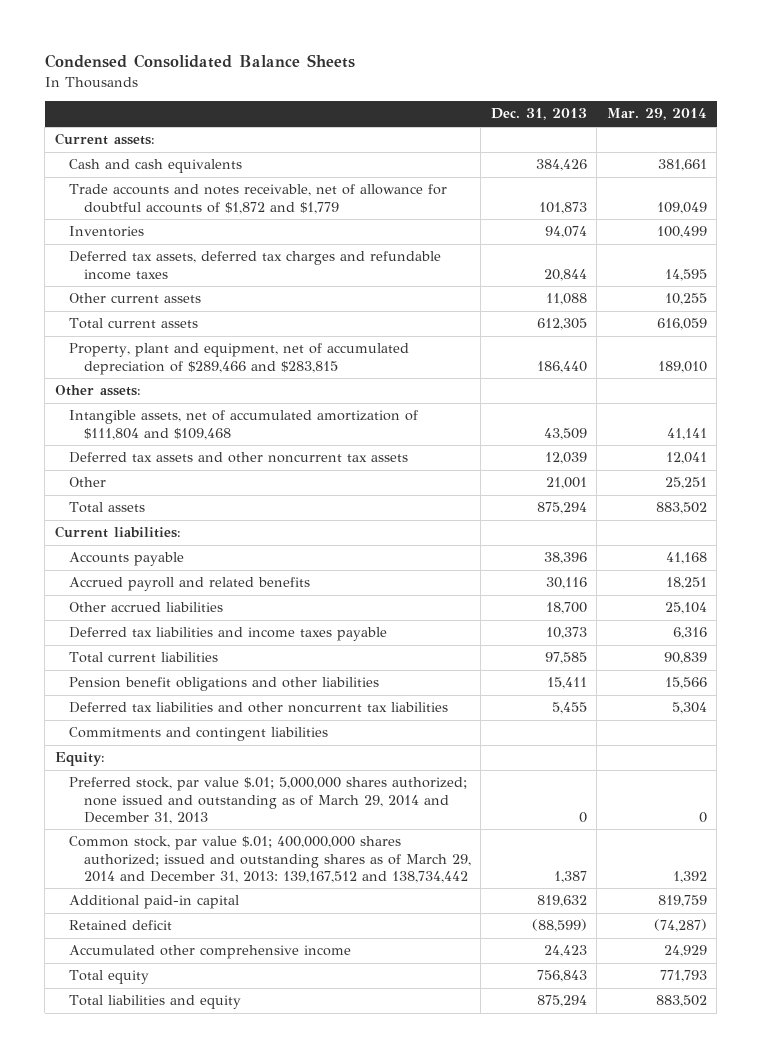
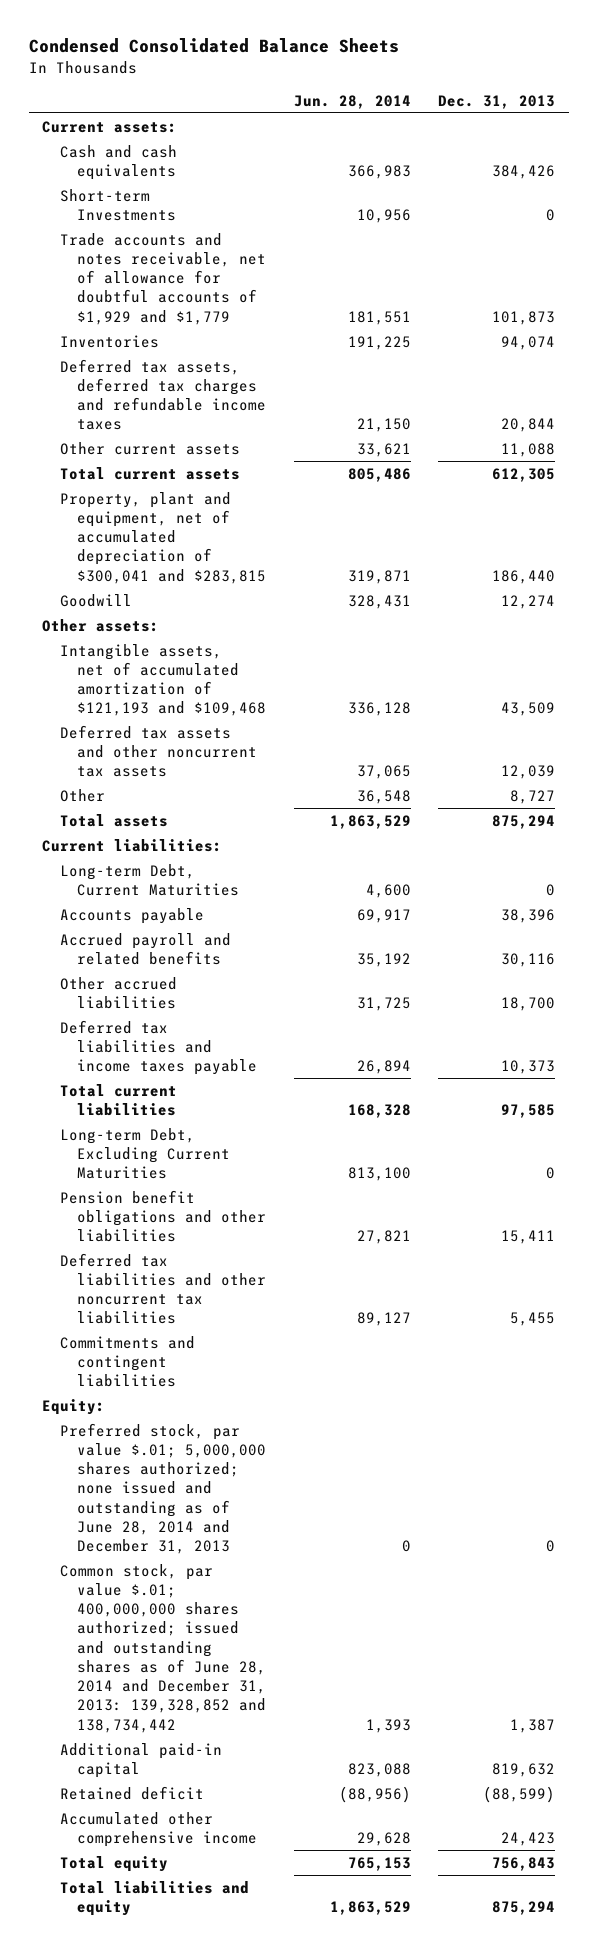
[606,108,707,121] Mar. 29, 2014 -> none
none -> [293,94,411,109] Jun. 28, 2014
none -> [59,188,177,221] Short-term Investments
[69,184,448,214] Trade accounts and notes receivable, net of allowance for doubtful accounts of $1,872 and $1,779 -> [59,232,267,325] Trade accounts and notes receivable, net of allowance for doubtful accounts of $1,929 and $1,779
[69,343,410,375] Property, plant and equipment, net of accumulated depreciation of $289,466 and $283,815 -> [59,491,267,584] Property, plant and equipment, net of accumulated depreciation of $300,041 and $283,815
none -> [59,593,132,607] Goodwill
[69,410,419,440] Intangible assets, net of accumulated amortization of $111,804 and $109,468 -> [59,643,267,717] Intangible assets, net of accumulated amortization of $121,193 and $109,468
[545,477,587,490] 21,001 -> [510,789,556,804] 8,727
none -> [59,863,240,896] Long-term Debt, Current Maturities
none -> [59,1127,231,1180] Long-term Debt, Excluding Current Maturities
[69,777,468,824] Preferred stock, par value $.01; 5,000,000 shares authorized; none issued and outstanding as of March 29, 2014 and December 31, 2013 -> [59,1422,267,1555] Preferred stock, par value $.01; 5,000,000 shares authorized; none issued and outstanding as of June 28, 2014 and December 31, 2013
[69,836,471,883] Common stock, par value $.01; 400,000,000 shares authorized; issued and outstanding shares as of March 29, 2014 and December 31, 2013: 139,167,512 and 138,734,442 -> [59,1563,267,1733] Common stock, par value $.01; 400,000,000 shares authorized; issued and outstanding shares as of June 28, 2014 and December 31, 2013: 139,328,852 and 138,734,442

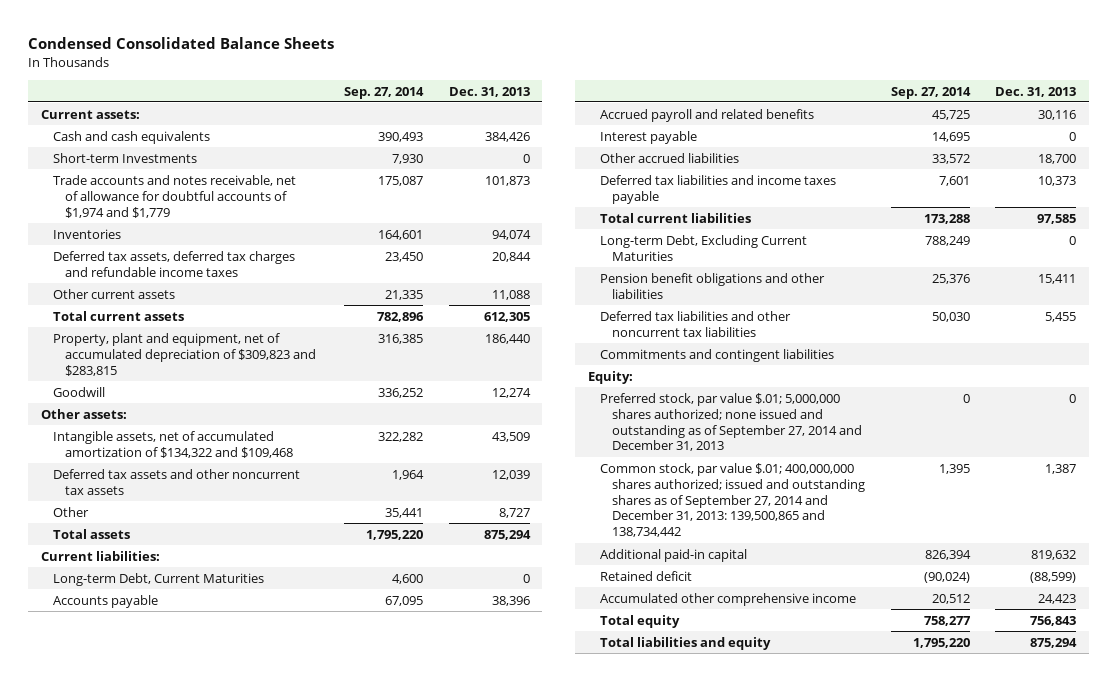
[293,94,411,109] Jun. 28, 2014 -> none
none -> [343,86,424,99] Sep. 27, 2014
[59,232,267,325] Trade accounts and notes receivable, net of allowance for doubtful accounts of $1,929 and $1,779 -> [53,174,297,218] Trade accounts and notes receivable, net of allowance for doubtful accounts of $1,974 and $1,779
[59,491,267,584] Property, plant and equipment, net of accumulated depreciation of $300,041 and $283,815 -> [53,332,317,376] Property, plant and equipment, net of accumulated depreciation of $309,823 and $283,815
[59,643,267,717] Intangible assets, net of accumulated amortization of $121,193 and $109,468 -> [53,430,294,458] Intangible assets, net of accumulated amortization of $134,322 and $109,468
none -> [600,130,698,144] Interest payable
[59,1422,267,1555] Preferred stock, par value $.01; 5,000,000 shares authorized; none issued and outstanding as of June 28, 2014 and December 31, 2013 -> [600,392,863,452] Preferred stock, par value $.01; 5,000,000 shares authorized; none issued and outstanding as of September 27, 2014 and December 31, 2013
[59,1563,267,1733] Common stock, par value $.01; 400,000,000 shares authorized; issued and outstanding shares as of June 28, 2014 and December 31, 2013: 139,328,852 and 138,734,442 -> [600,462,866,538] Common stock, par value $.01; 400,000,000 shares authorized; issued and outstanding shares as of September 27, 2014 and December 31, 2013: 139,500,865 and 138,734,442

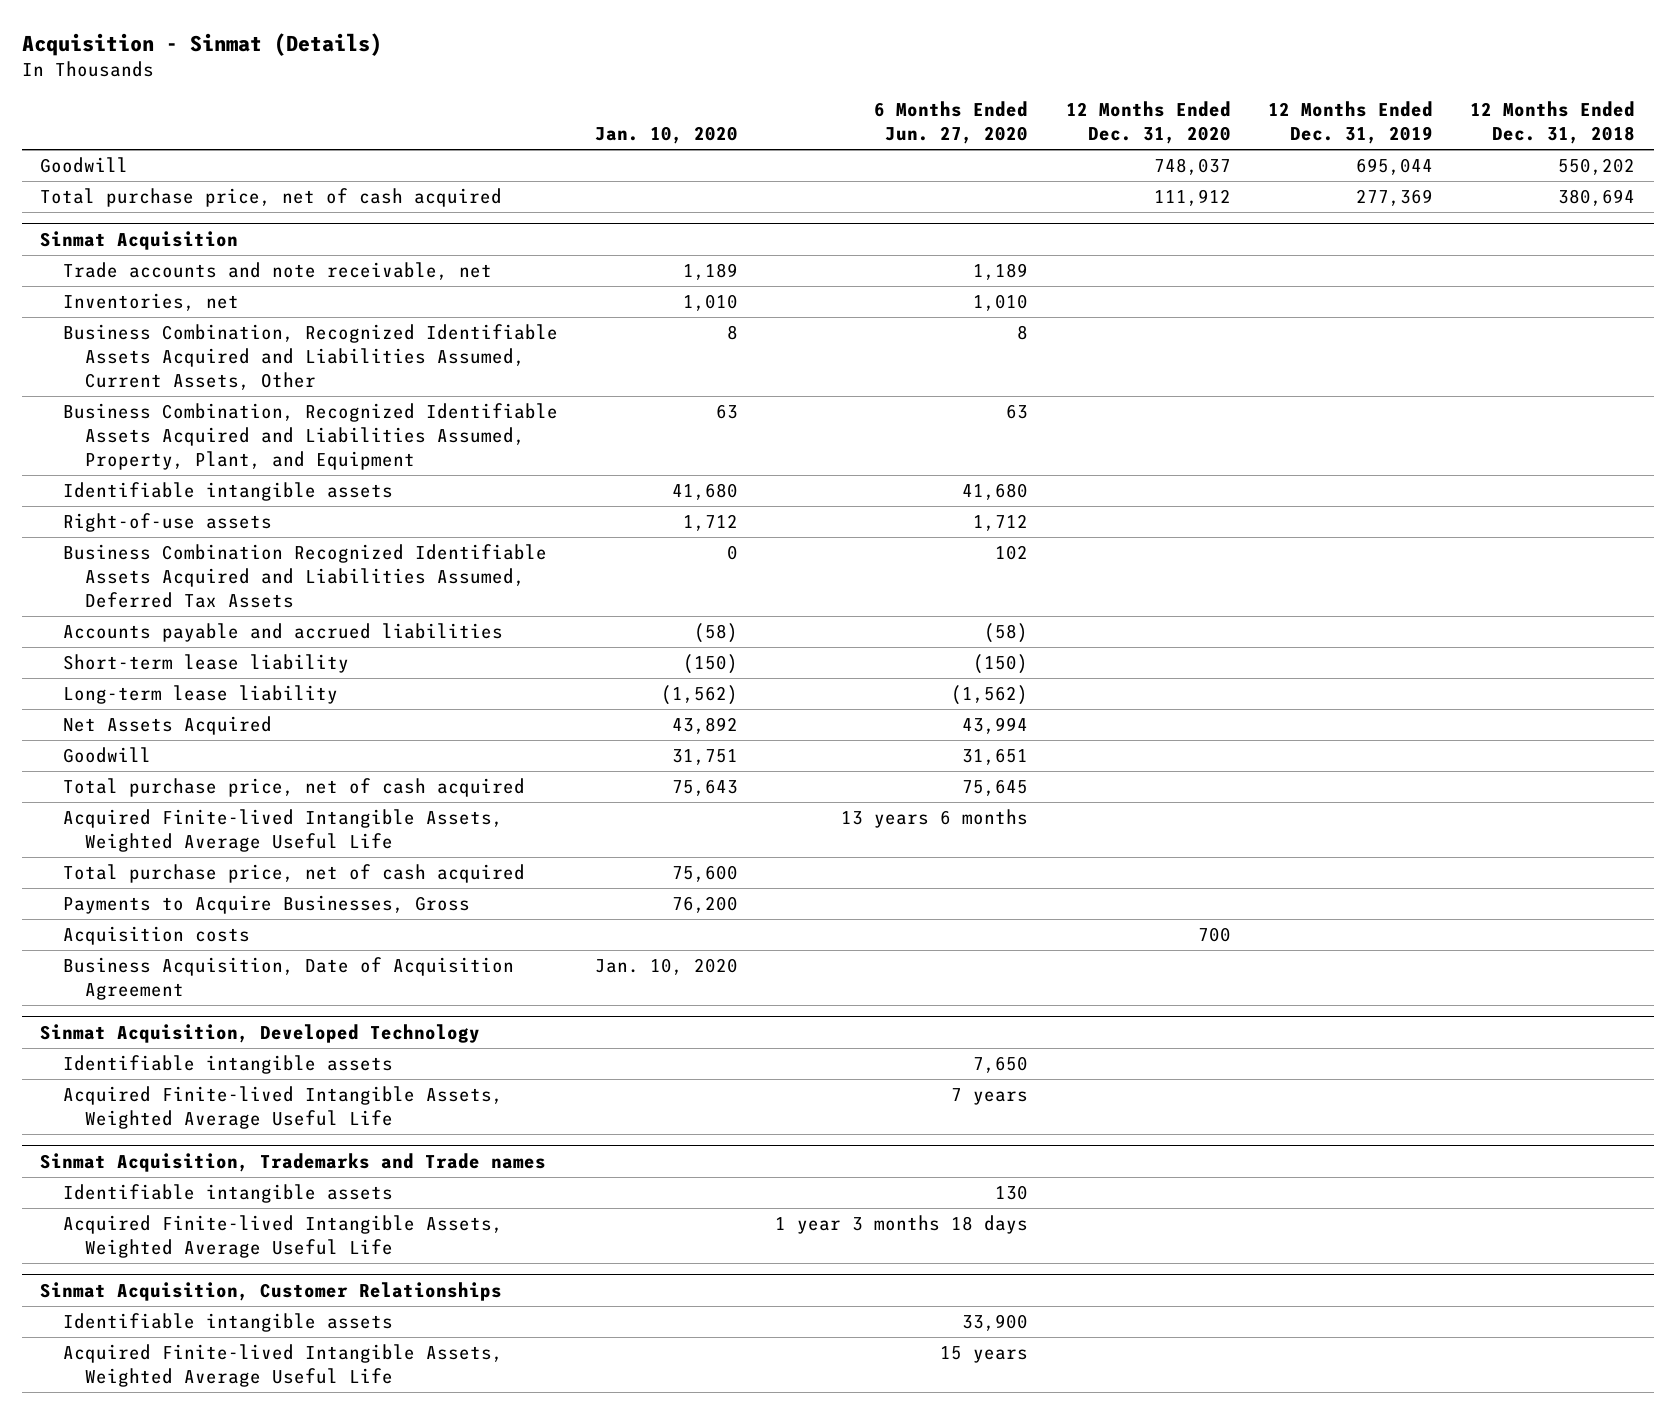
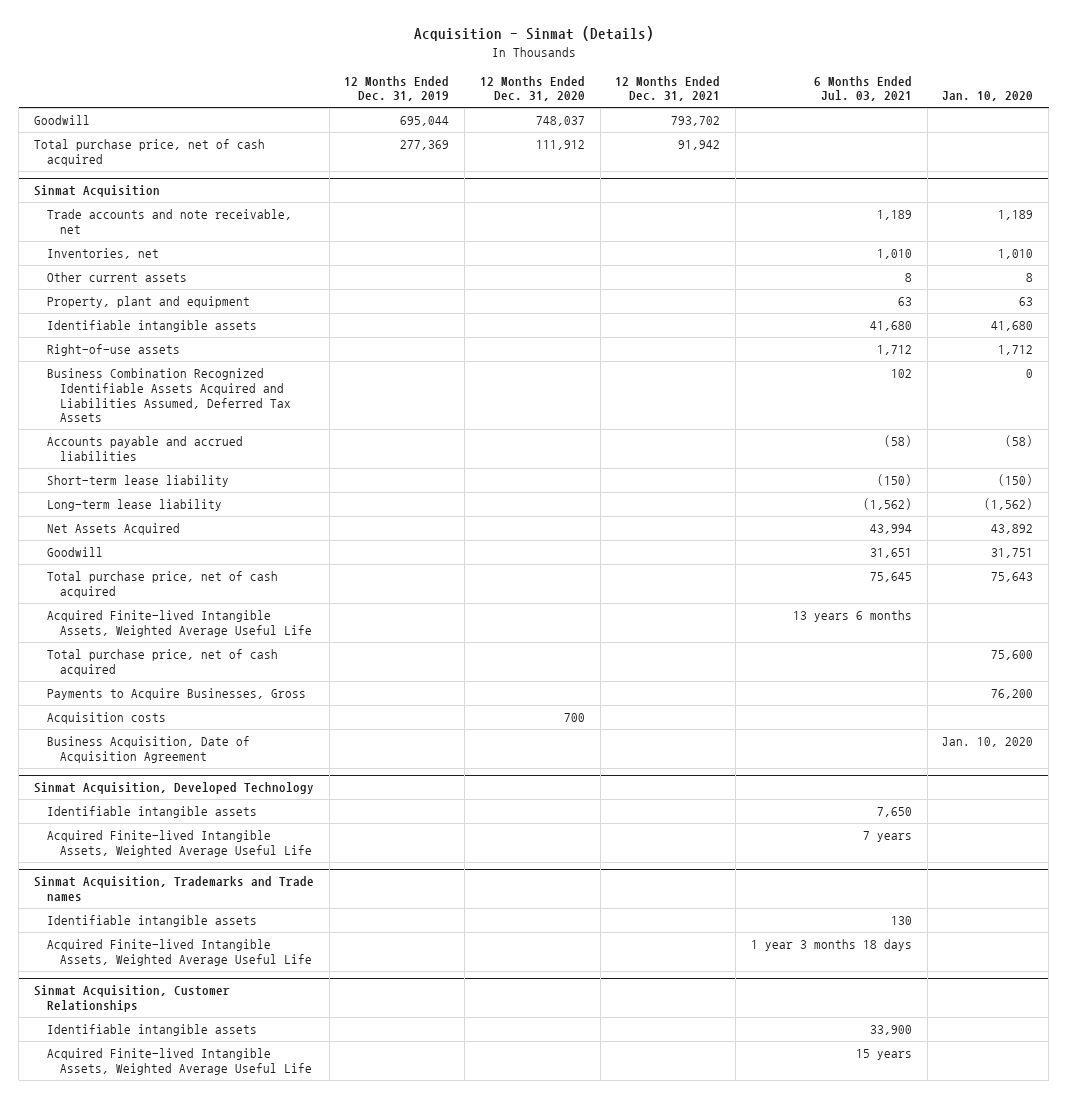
[874,101,1029,145] 6 Months Ended Jun. 27, 2020 -> none
[1470,101,1636,145] 12 Months Ended Dec. 31, 2018 -> none
none -> [615,75,721,102] 12 Months Ended Dec. 31, 2021
none -> [813,75,912,102] 6 Months Ended Jul. 03, 2021
[62,324,558,390] Business Combination, Recognized Identifiable Assets Acquired and Liabilities Assumed, Current Assets, Other -> [46,271,187,282] Other current assets
[62,403,558,470] Business Combination, Recognized Identifiable Assets Acquired and Liabilities Assumed, Property, Plant, and Equipment -> [46,295,250,308] Property, plant and equipment

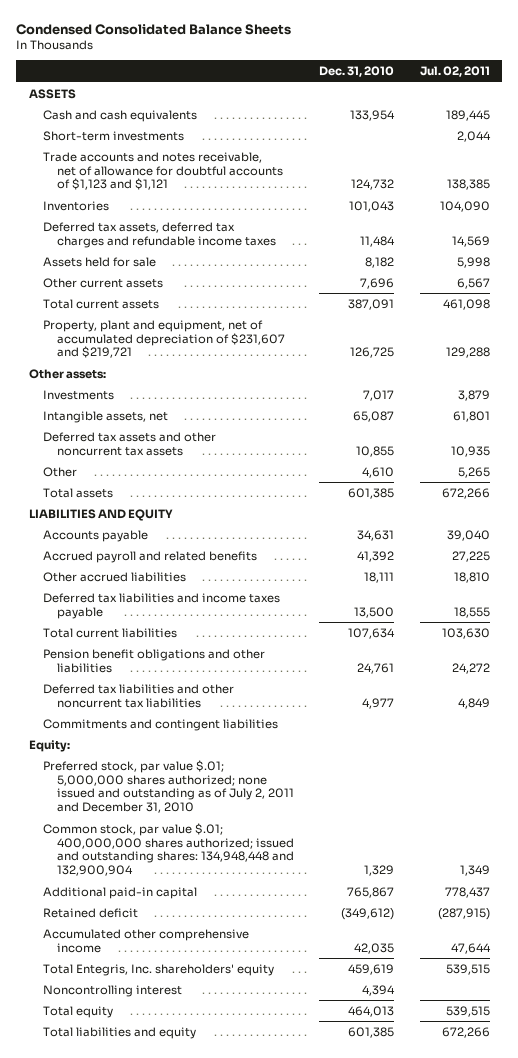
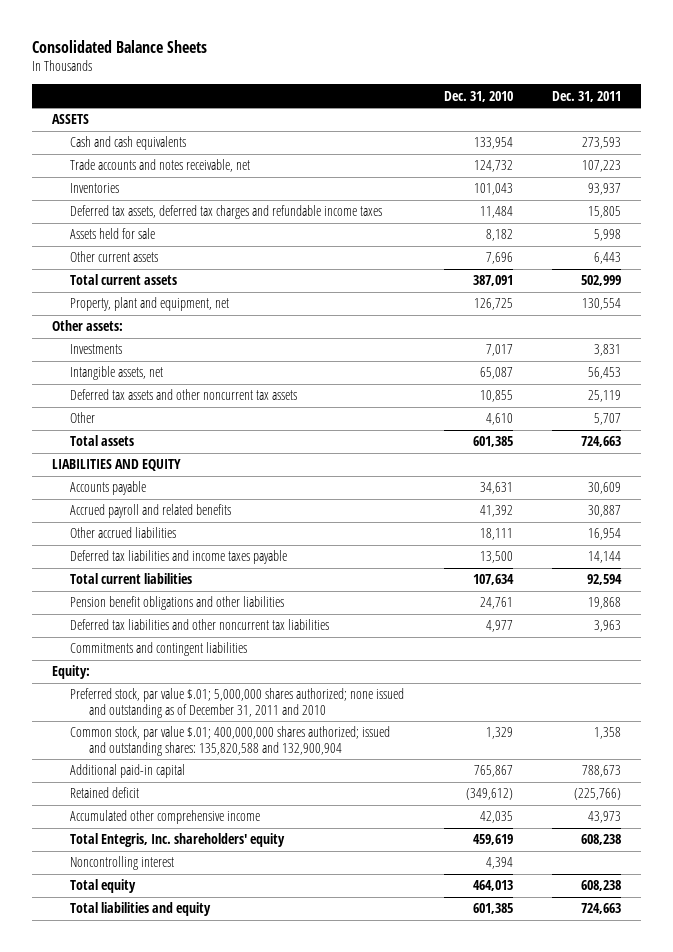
[16,23,292,35] Condensed Consolidated Balance Sheets -> [32,39,208,53] Consolidated Balance Sheets
[419,66,490,78] Jul. 02, 2011 -> none
none -> [551,90,621,102] Dec. 31, 2011
[42,130,184,141] Short-term investments -> none
[42,151,284,191] Trade accounts and notes receivable, net of allowance for doubtful accounts of $1,123 and $1,121 -> [70,159,251,173] Trade accounts and notes receivable, net
[42,319,286,359] Property, plant and equipment, net of accumulated depreciation of $231,607 and $219,721 -> [70,297,230,312] Property, plant and equipment, net
[42,759,295,814] Preferred stock, par value $.01; 5,000,000 shares authorized; none issued and outstanding as of July 2, 2011 and December 31, 2010 -> [70,688,405,718] Preferred stock, par value $.01; 5,000,000 shares authorized; none issued and outstanding as of December 31, 2011 and 2010
[42,822,295,877] Common stock, par value $.01; 400,000,000 shares authorized; issued and outstanding shares: 134,948,448 and 132,900,904 -> [70,726,391,756] Common stock, par value $.01; 400,000,000 shares authorized; issued and outstanding shares: 135,820,588 and 132,900,904

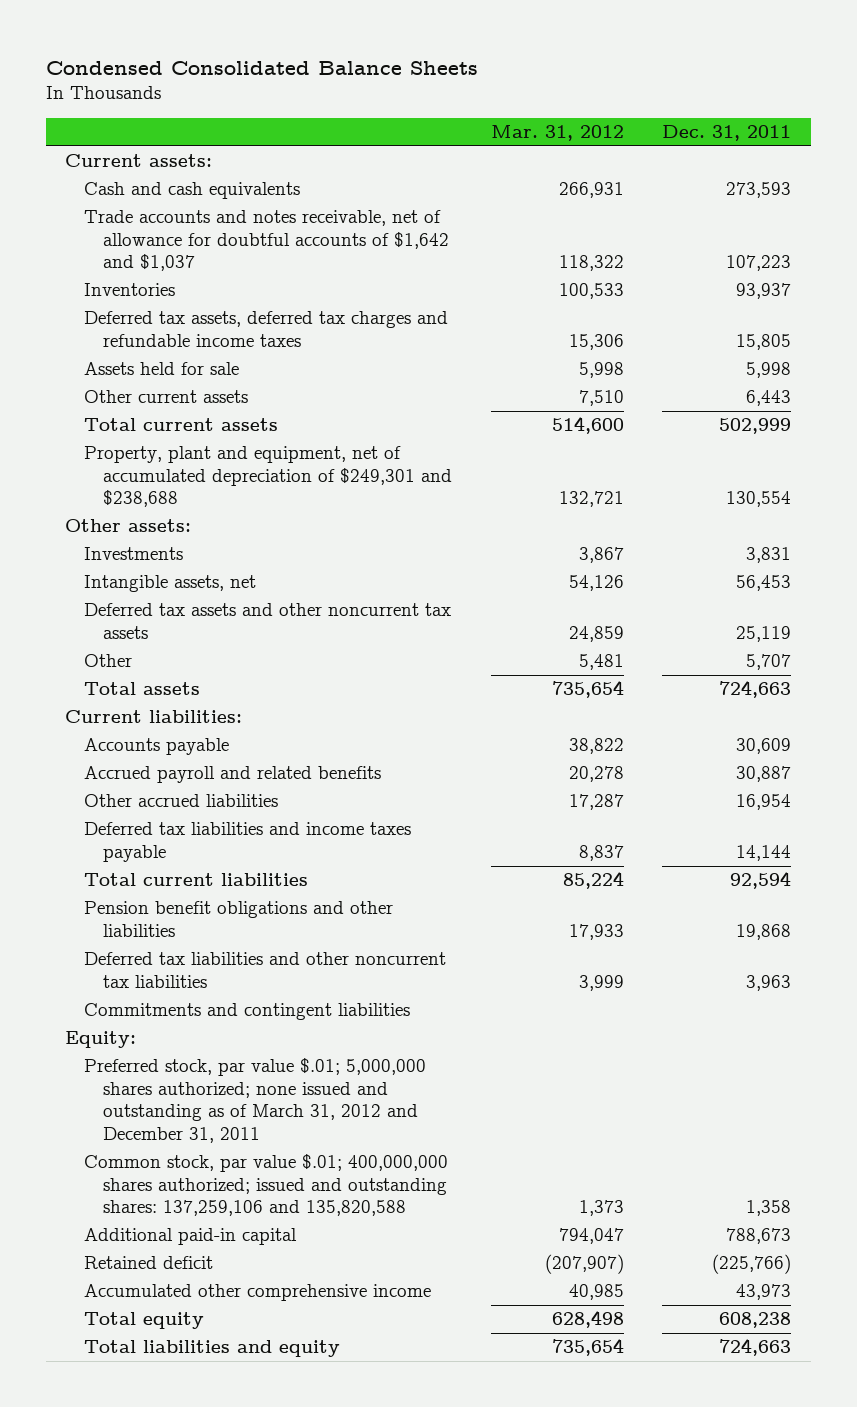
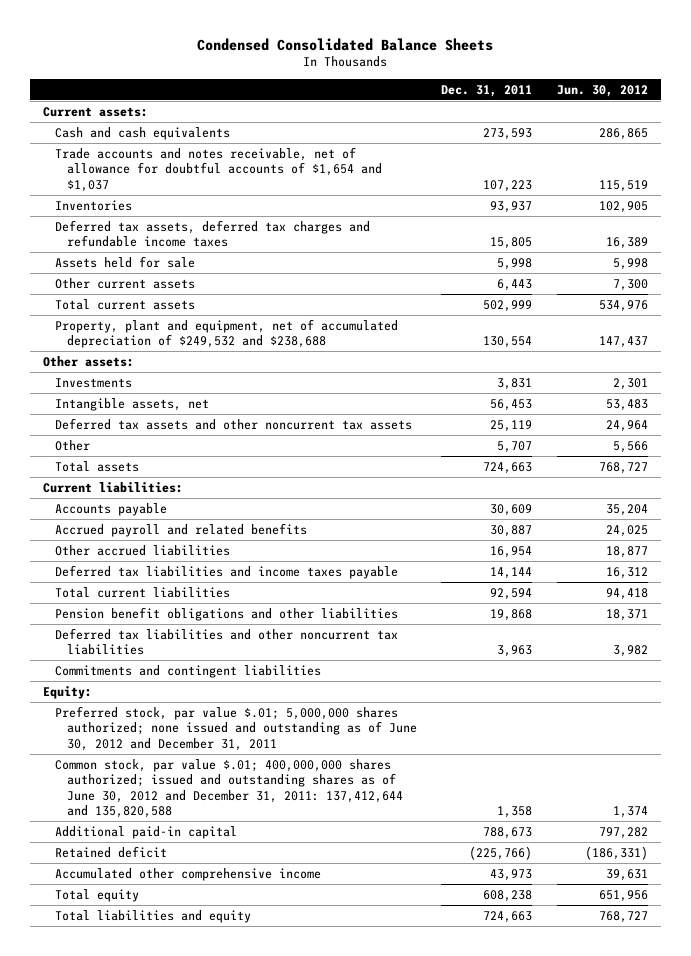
[490,125,624,142] Mar. 31, 2012 -> none
none -> [557,84,649,97] Jun. 30, 2012
[84,210,450,272] Trade accounts and notes receivable, net of allowance for doubtful accounts of $1,642 and $1,037 -> [54,146,382,192] Trade accounts and notes receivable, net of allowance for doubtful accounts of $1,654 and $1,037
[84,446,453,508] Property, plant and equipment, net of accumulated depreciation of $249,301 and $238,688 -> [54,318,398,349] Property, plant and equipment, net of accumulated depreciation of $249,532 and $238,688
[84,1058,427,1143] Preferred stock, par value $.01; 5,000,000 shares authorized; none issued and outstanding as of March 31, 2012 and December 31, 2011 -> [54,705,417,751] Preferred stock, par value $.01; 5,000,000 shares authorized; none issued and outstanding as of June 30, 2012 and December 31, 2011
[84,1154,449,1217] Common stock, par value $.01; 400,000,000 shares authorized; issued and outstanding shares: 137,259,106 and 135,820,588 -> [54,758,403,819] Common stock, par value $.01; 400,000,000 shares authorized; issued and outstanding shares as of June 30, 2012 and December 31, 2011: 137,412,644 and 135,820,588

